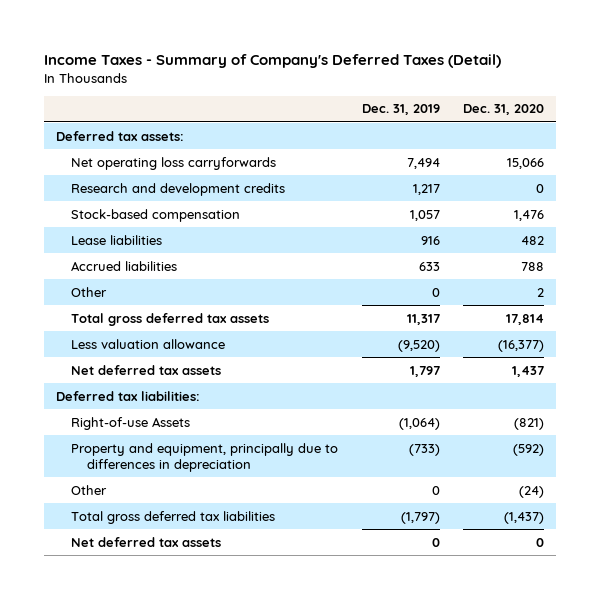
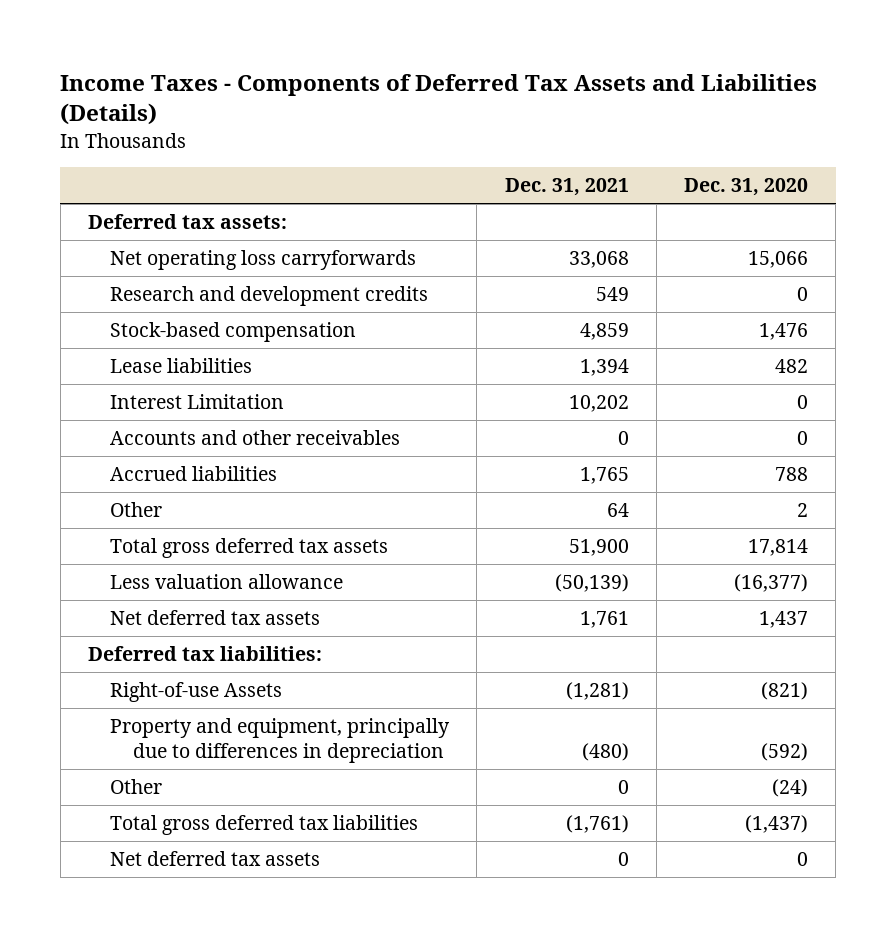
[44,53,502,68] Income Taxes - Summary of Company's Deferred Taxes (Detail) -> [60,73,818,126] Income Taxes - Components of Deferred Tax Assets and Liabilities (Details)
[361,104,440,116] Dec. 31, 2019 -> none
none -> [504,178,629,197] Dec. 31, 2021
none -> [110,394,285,410] Interest Limitation
none -> [110,430,401,446] Accounts and other receivables

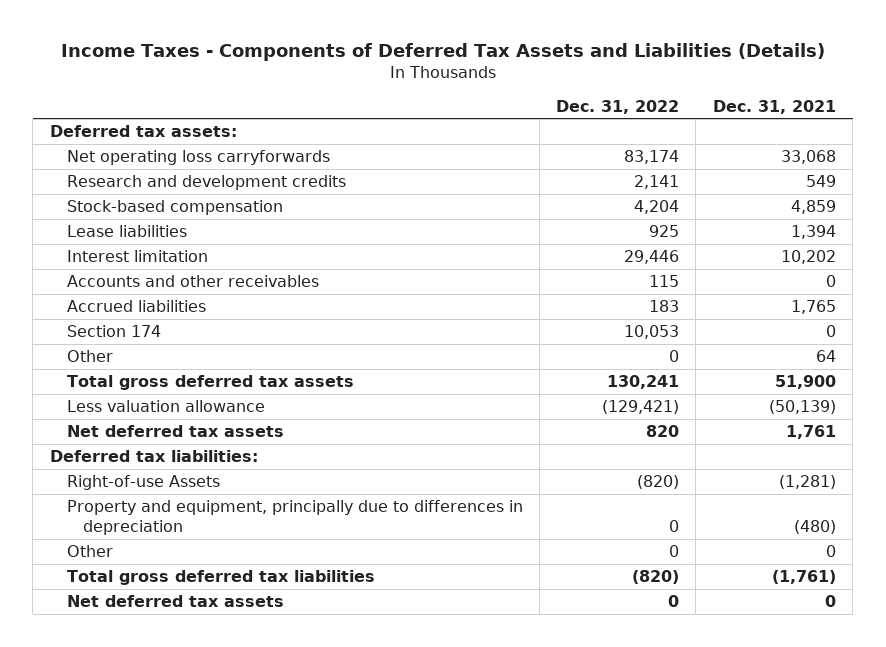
[683,178,808,197] Dec. 31, 2020 -> none
none -> [556,99,680,114] Dec. 31, 2022
[110,394,285,410] Interest Limitation -> [66,250,208,263] Interest limitation
none -> [66,325,161,338] Section 174

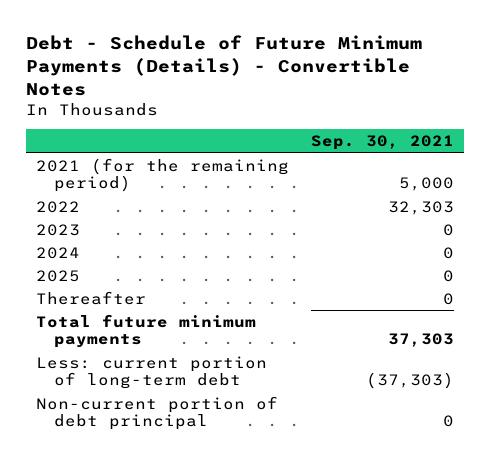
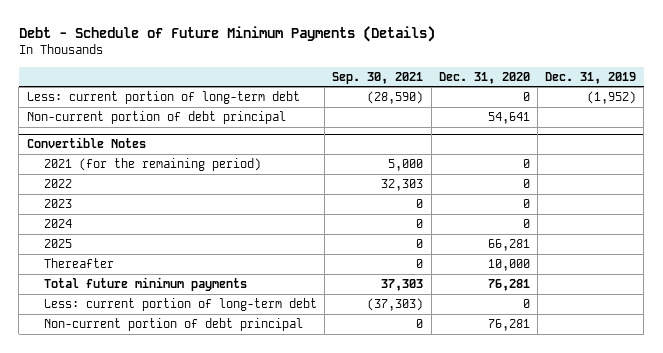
[25,34,422,96] Debt - Schedule of Future Minimum Payments (Details) - Convertible Notes -> [18,25,435,42] Debt - Schedule of Future Minimum Payments (Details)
none -> [438,71,530,84] Dec. 31, 2020
none -> [544,71,636,84] Dec. 31, 2019
none -> [26,91,300,105] Less: current portion of long-term debt
none -> [26,111,286,125] Non-current portion of debt principal
none -> [26,137,146,149] Convertible Notes

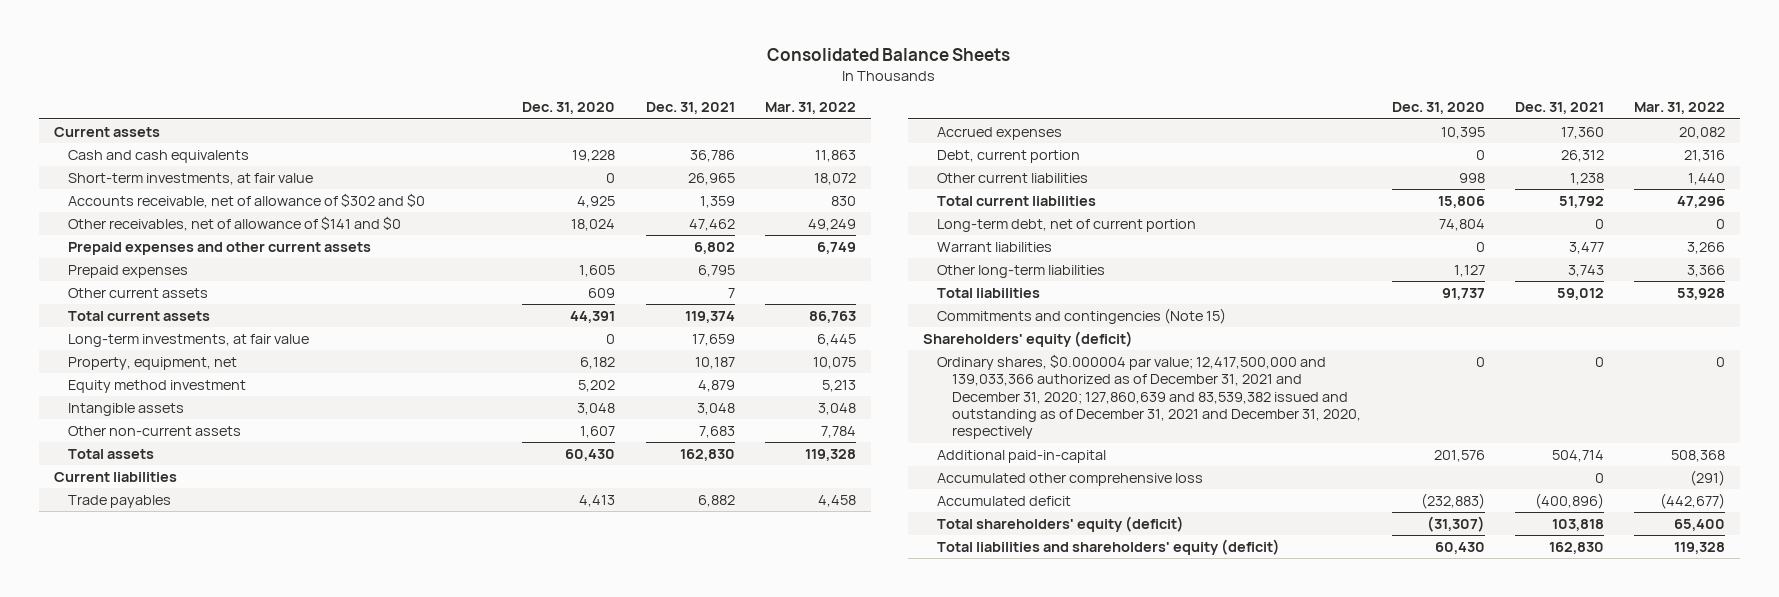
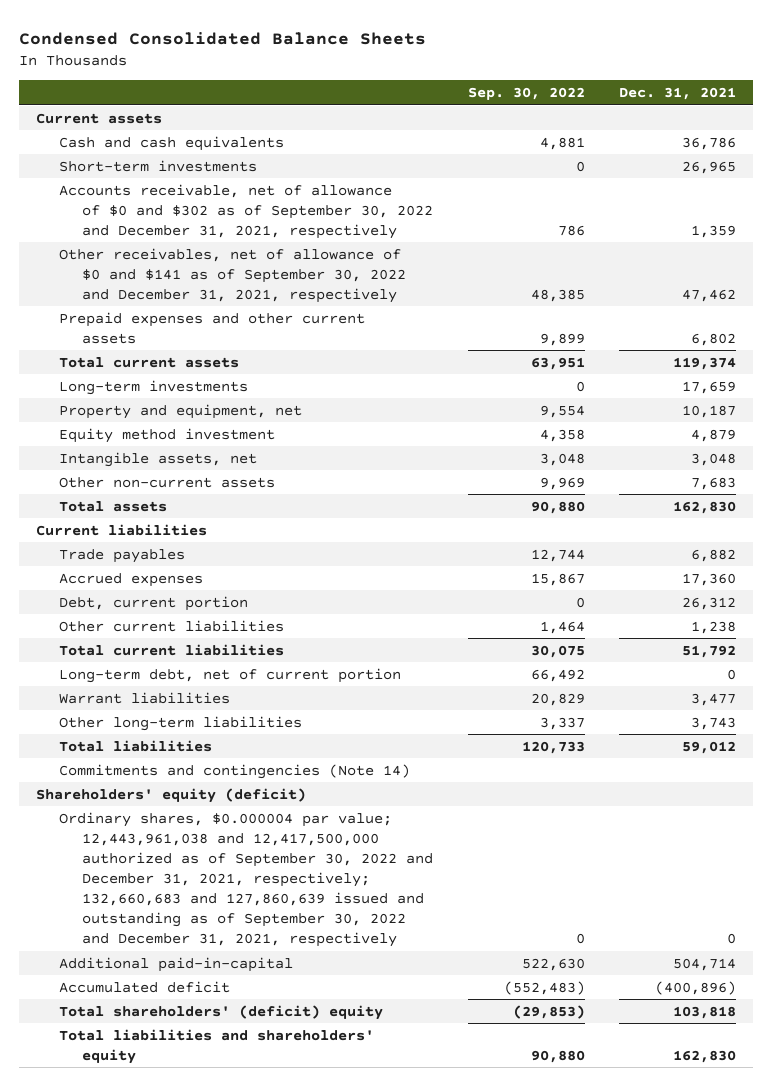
[767,48,1011,62] Consolidated Balance Sheets -> [19,31,427,45] Condensed Consolidated Balance Sheets
[522,102,616,115] Dec. 31, 2020 -> none
[765,102,857,115] Mar. 31, 2022 -> none
none -> [467,87,585,101] Sep. 30, 2022
[68,173,314,186] Short-term investments, at fair value -> [59,159,258,172] Short-term investments
[68,193,426,209] Accounts receivable, net of allowance of $302 and $0 -> [59,183,434,239] Accounts receivable, net of allowance of $0 and $302 as of September 30, 2022 and December 31, 2021, respectively
[68,216,402,232] Other receivables, net of allowance of $141 and $0 -> [59,247,407,303] Other receivables, net of allowance of $0 and $141 as of September 30, 2022 and December 31, 2021, respectively
[68,265,189,279] Prepaid expenses -> none
[68,288,209,299] Other current assets -> none
[68,334,310,348] Long-term investments, at fair value -> [59,379,249,395] Long-term investments
[68,357,238,371] Property, equipment, net -> [59,403,303,419] Property and equipment, net
[68,403,185,417] Intangible assets -> [59,451,258,467] Intangible assets, net
[937,308,1227,325] Commitments and contingencies (Note 15) -> [59,763,411,779] Commitments and contingencies (Note 14)
[937,354,1362,440] Ordinary shares, $0.000004 par value; 12,417,500,000 and 139,033,366 authorized as of December 31, 2021 and December 31, 2020; 127,860,639 and 83,539,382 issued and outstanding as of December 31, 2021 and December 31, 2020, respectively -> [59,811,434,948] Ordinary shares, $0.000004 par value; 12,443,961,038 and 12,417,500,000 authorized as of September 30, 2022 and December 31, 2021, respectively; 132,660,683 and 127,860,639 issued and outstanding as of September 30, 2022 and December 31, 2021, respectively
[937,473,1204,487] Accumulated other comprehensive loss -> none
[937,516,1185,533] Total shareholders' equity (deficit) -> [59,1004,384,1020] Total shareholders' (deficit) equity
[937,539,1281,556] Total liabilities and shareholders' equity (deficit) -> [59,1028,375,1064] Total liabilities and shareholders' equity

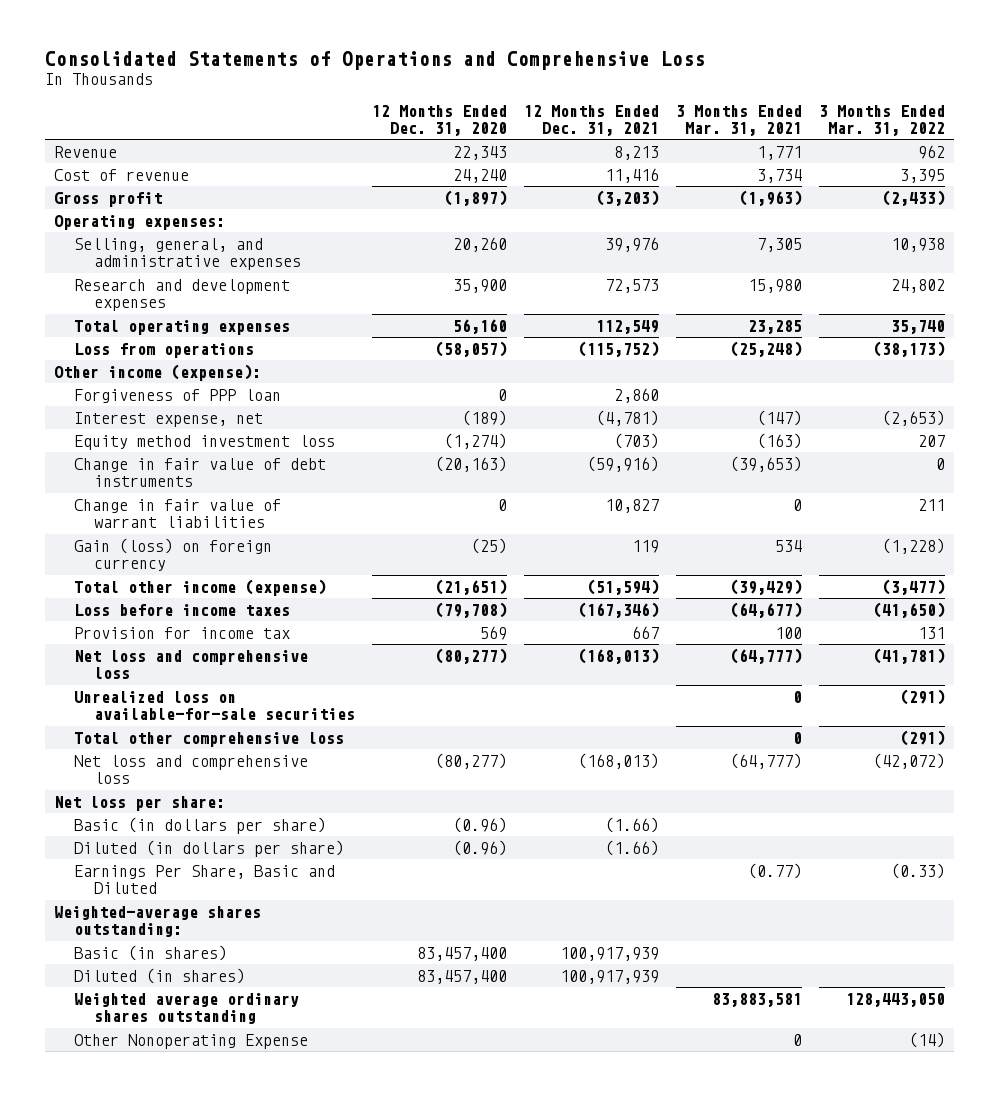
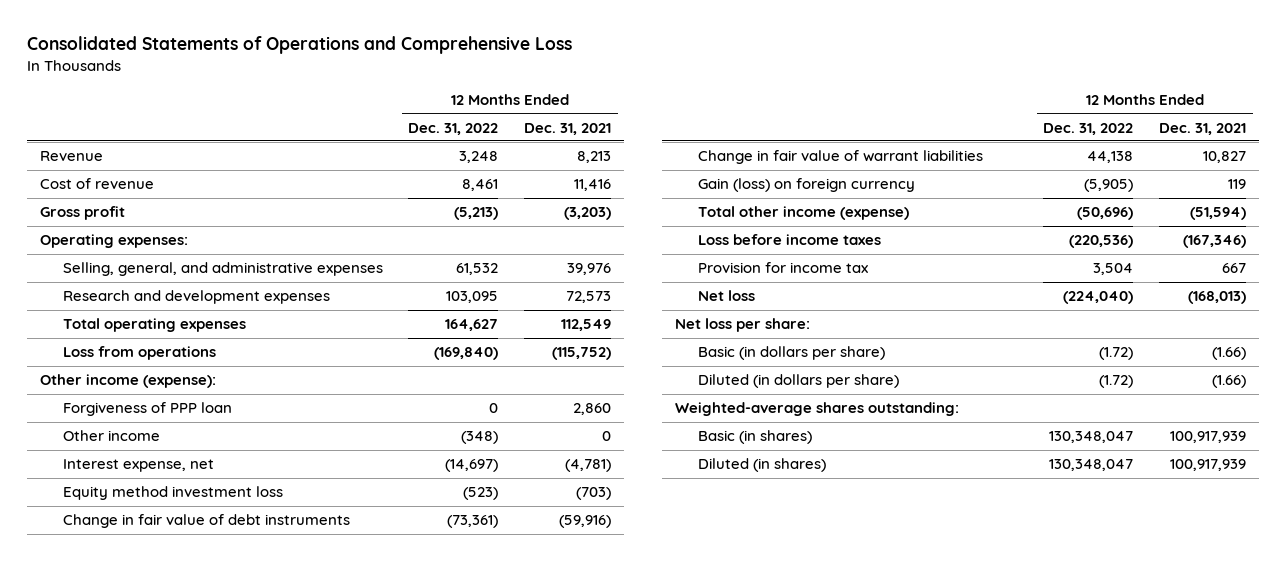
[372,104,508,137] 12 Months Ended Dec. 31, 2020 -> none
[676,104,803,137] 3 Months Ended Mar. 31, 2021 -> none
[819,104,946,137] 3 Months Ended Mar. 31, 2022 -> none
none -> [408,122,499,135] Dec. 31, 2022
none -> [62,430,160,442] Other income
[73,690,356,721] Unrealized loss on available-for-sale securities -> none
[73,731,344,747] Total other comprehensive loss -> none
[73,754,308,785] Net loss and comprehensive loss -> none
[73,649,308,680] Net loss and comprehensive loss -> [697,290,755,302] Net loss
[73,864,335,895] Earnings Per Share, Basic and Diluted -> none
[73,992,299,1025] Weighted average ordinary shares outstanding -> none
[73,1033,308,1049] Other Nonoperating Expense -> none

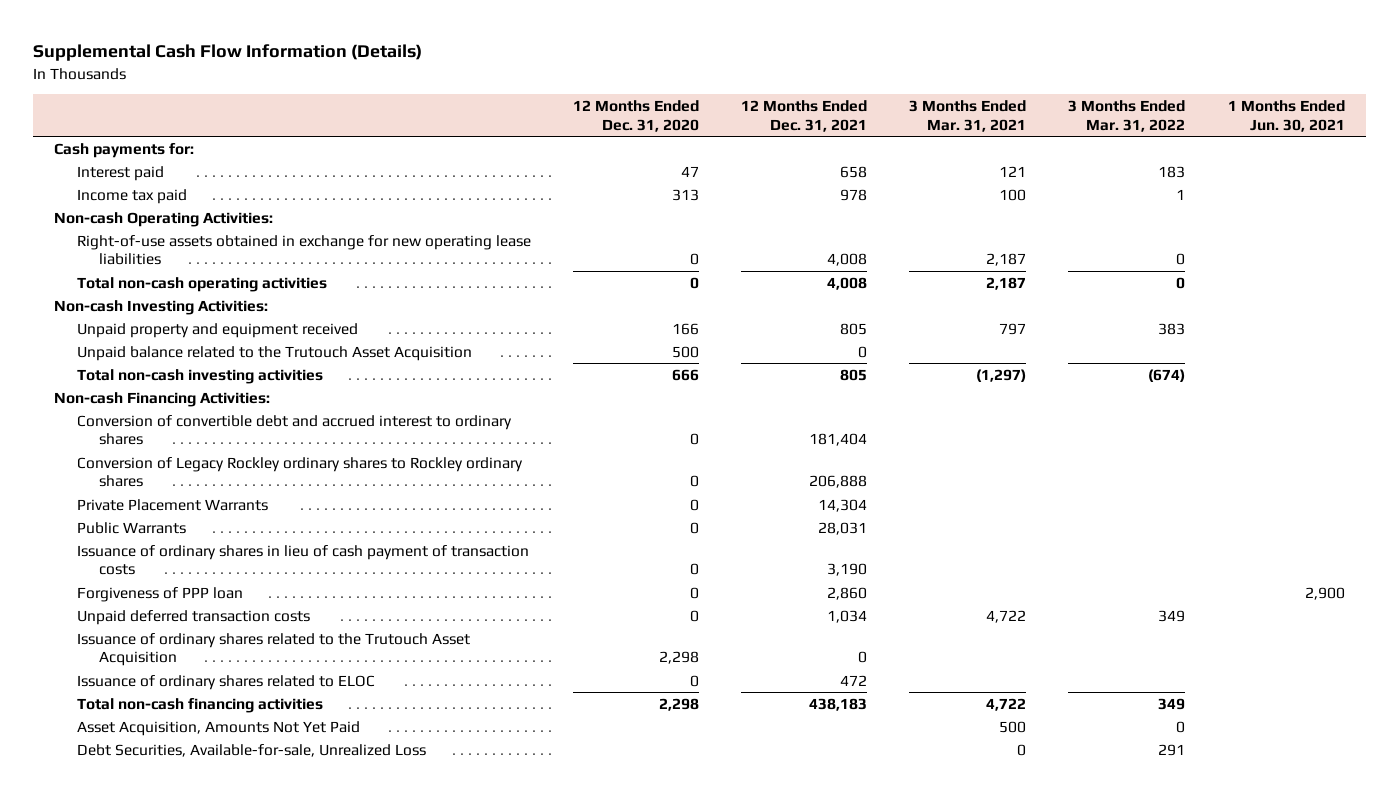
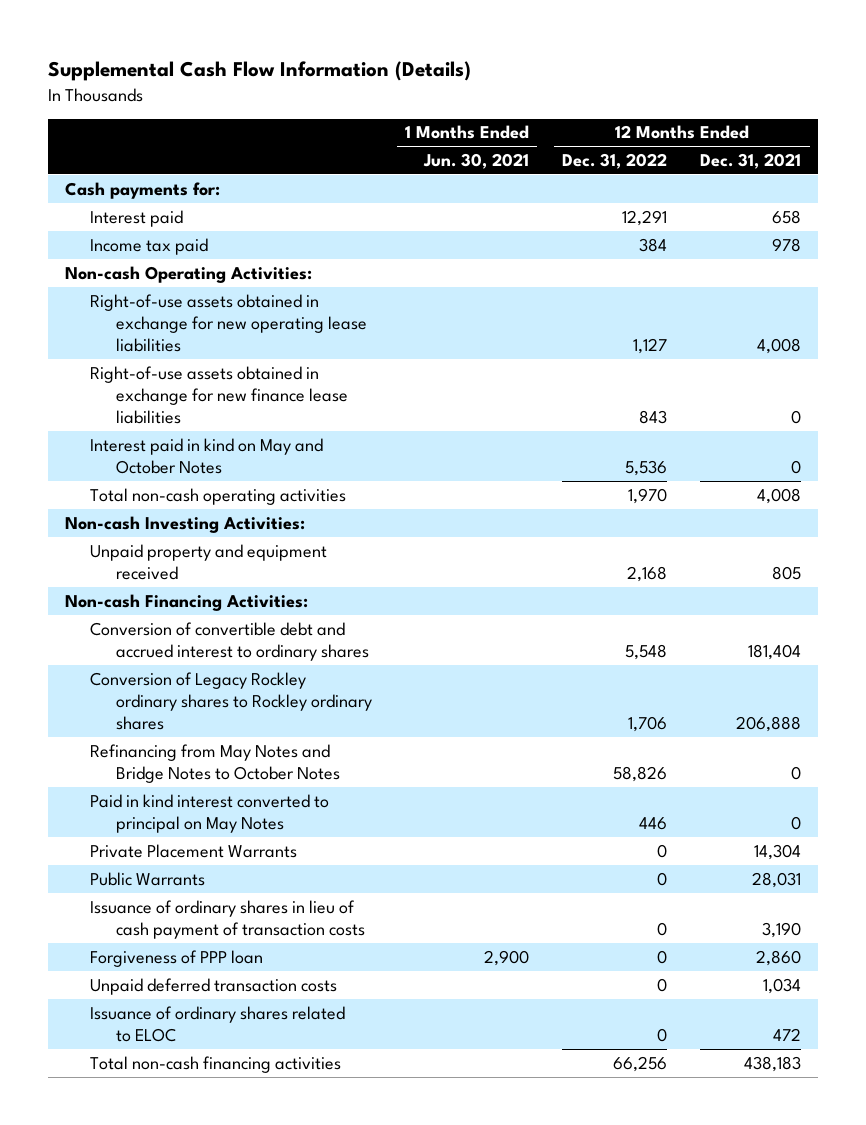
[572,100,699,132] 12 Months Ended Dec. 31, 2020 -> none
[909,100,1027,132] 3 Months Ended Mar. 31, 2021 -> none
[1068,100,1186,132] 3 Months Ended Mar. 31, 2022 -> none
none -> [562,152,668,169] Dec. 31, 2022
none -> [90,365,348,424] Right-of-use assets obtained in exchange for new finance lease liabilities
none -> [90,437,324,474] Interest paid in kind on May and October Notes
[76,345,472,361] Unpaid balance related to the Trutouch Asset Acquisition -> none
[76,368,323,384] Total non-cash investing activities -> none
none -> [90,743,340,783] Refinancing from May Notes and Bridge Notes to October Notes
none -> [90,793,330,833] Paid in kind interest converted to principal on May Notes
[76,632,470,667] Issuance of ordinary shares related to the Trutouch Asset Acquisition -> none
[76,720,360,736] Asset Acquisition, Amounts Not Yet Paid -> none
[76,743,426,757] Debt Securities, Available-for-sale, Unrealized Loss -> none

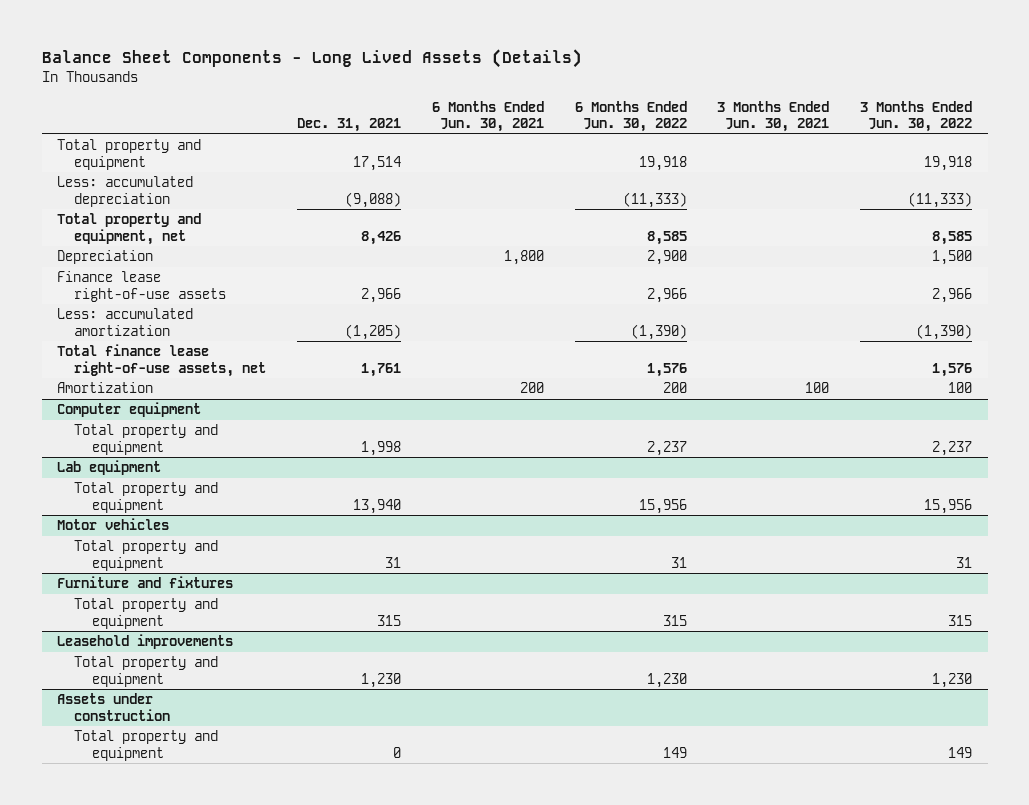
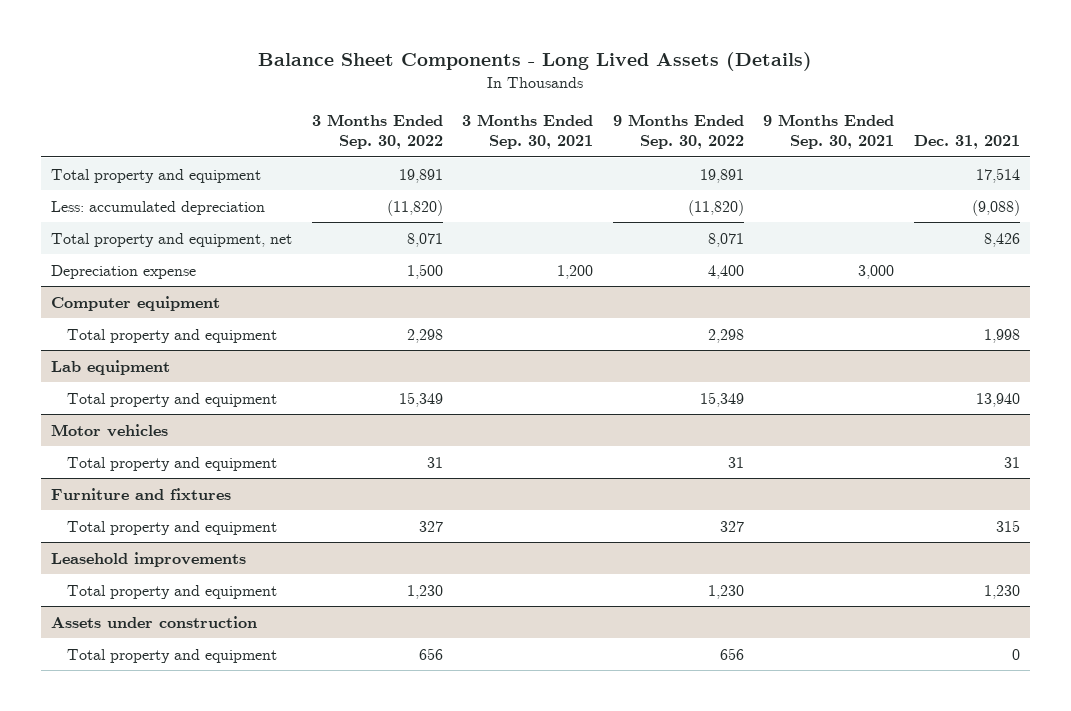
[431,100,544,133] 6 Months Ended Jun. 30, 2021 -> none
[574,100,687,133] 6 Months Ended Jun. 30, 2022 -> none
[717,100,830,133] 3 Months Ended Jun. 30, 2021 -> none
[860,100,973,133] 3 Months Ended Jun. 30, 2022 -> none
none -> [311,114,443,150] 3 Months Ended Sep. 30, 2022
none -> [462,114,594,150] 3 Months Ended Sep. 30, 2021
none -> [612,114,744,150] 9 Months Ended Sep. 30, 2022
none -> [763,114,895,150] 9 Months Ended Sep. 30, 2021
[56,271,227,302] Finance lease right-of-use assets -> none
[56,308,193,336] Less: accumulated amortization -> none
[56,344,267,377] Total finance lease right-of-use assets, net -> none
[56,382,153,394] Amortization -> none
[56,250,153,265] Depreciation -> [50,264,196,279] Depreciation expense

